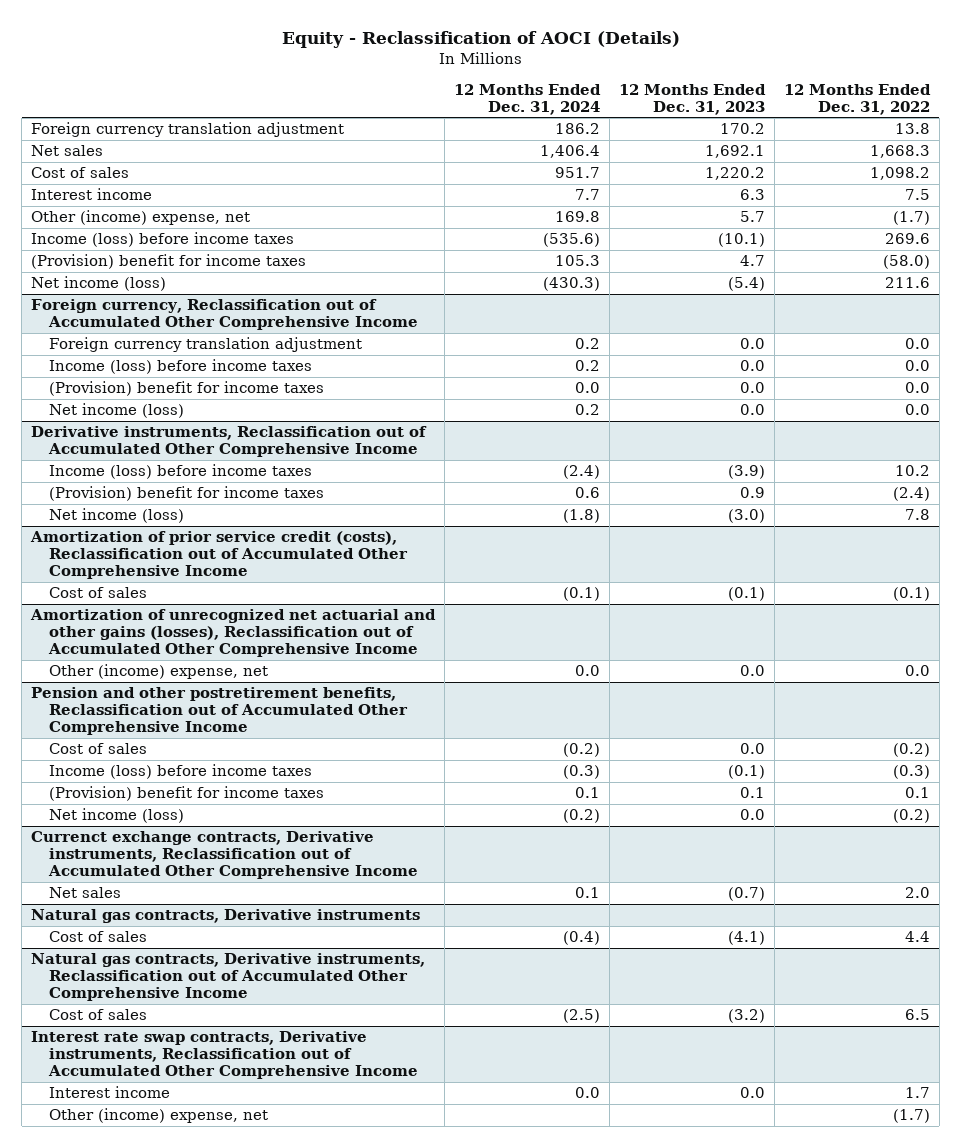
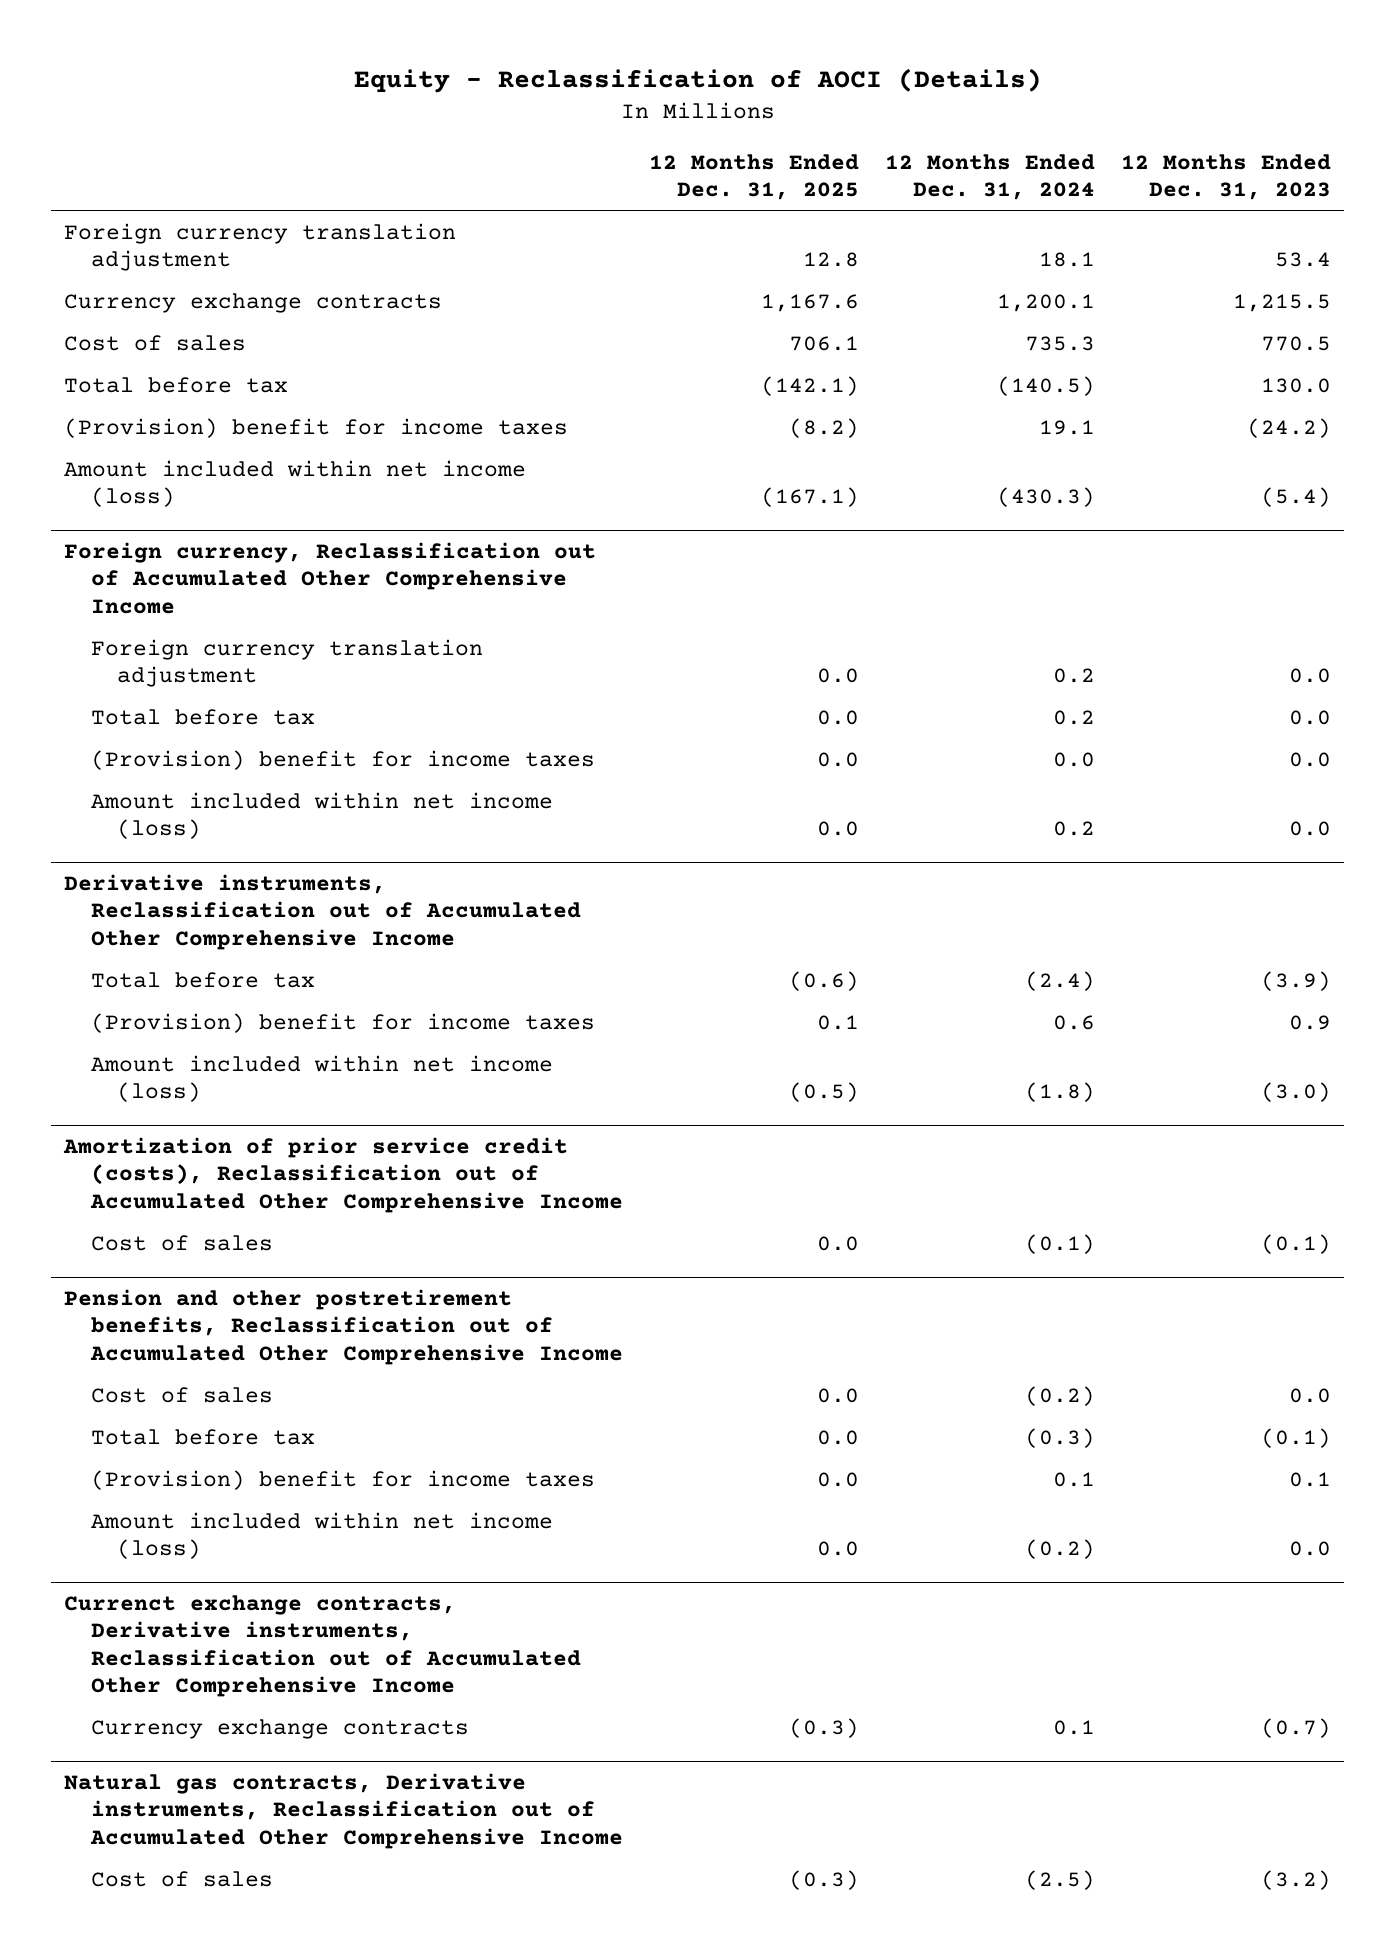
[783,83,931,115] 12 Months Ended Dec. 31, 2022 -> none
none -> [648,153,859,200] 12 Months Ended Dec. 31, 2025
[31,145,104,157] Net sales -> none
[31,188,153,201] Interest income -> none
[31,210,251,226] Other (income) expense, net -> none
[555,123,601,135] 186.2 -> [1038,251,1095,267] 18.1
[719,123,765,135] 170.2 -> [1274,251,1331,267] 53.4
none -> [64,292,443,313] Currency exchange contracts
[555,167,601,179] 951.7 -> [1024,335,1095,351] 735.3
[704,167,765,181] 1,220.2 -> [1260,335,1331,351] 770.5
[31,232,295,248] Income (loss) before income taxes -> [64,376,289,393] Total before tax
[543,233,601,248] (535.6) -> [996,375,1095,396] (140.5)
[717,233,765,248] (10.1) -> [1260,377,1331,393] 130.0
[555,255,601,267] 105.3 -> [1038,419,1095,435] 19.1
[739,255,765,267] 4.7 -> [1246,417,1331,438] (24.2)
[31,276,167,292] Net income (loss) -> [64,459,527,507] Amount included within net income (loss)
[48,359,312,375] Income (loss) before income taxes -> [90,708,315,725] Total before tax
[48,403,184,419] Net income (loss) -> [90,791,553,839] Amount included within net income (loss)
[48,464,312,480] Income (loss) before income taxes -> [90,971,315,988] Total before tax
[48,508,184,524] Net income (loss) -> [90,1054,553,1102] Amount included within net income (loss)
[30,609,437,658] Amortization of unrecognized net actuarial and other gains (losses), Reclassification out of Accumulated Other Comprehensive Income -> none
[48,664,268,680] Other (income) expense, net -> none
[48,764,312,780] Income (loss) before income taxes -> [90,1428,315,1445] Total before tax
[48,808,184,824] Net income (loss) -> [90,1511,553,1559] Amount included within net income (loss)
[31,909,421,924] Natural gas contracts, Derivative instruments -> none
[48,931,147,943] Cost of sales -> none
[48,887,121,899] Net sales -> [90,1718,469,1739] Currency exchange contracts
[31,1031,418,1080] Interest rate swap contracts, Derivative instruments, Reclassification out of Accumulated Other Comprehensive Income -> none
[48,1086,170,1099] Interest income -> none
[48,1108,268,1124] Other (income) expense, net -> none

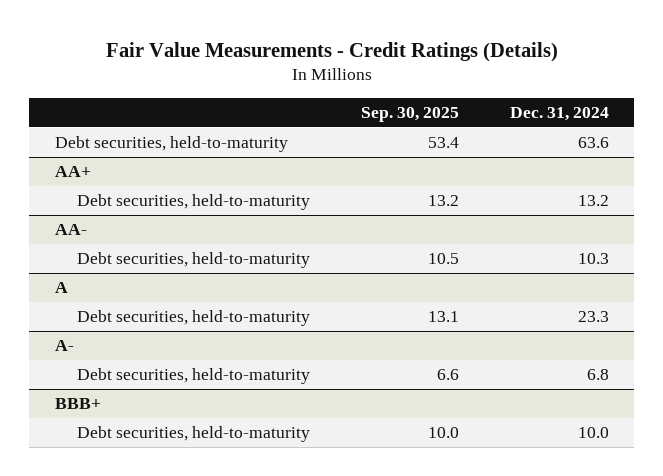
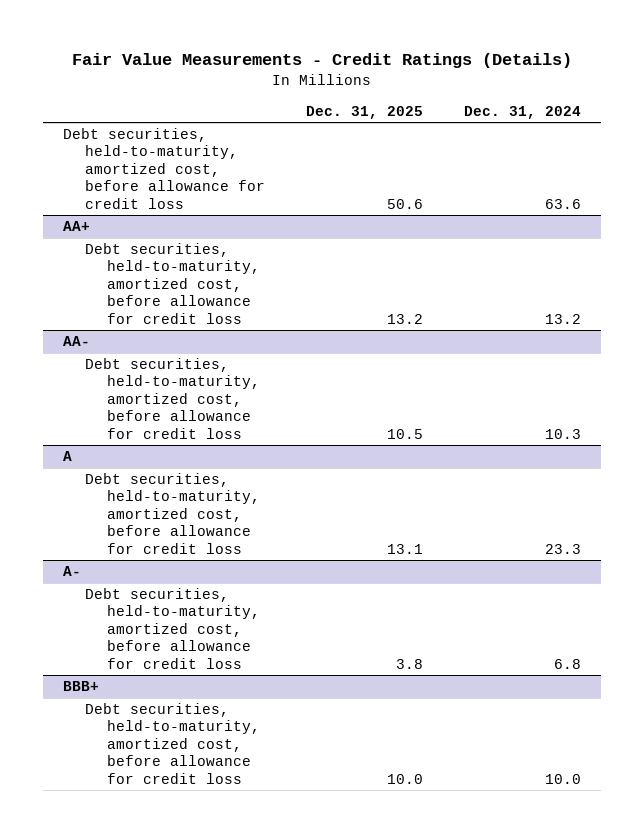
[360,107,459,123] Sep. 30, 2025 -> none
none -> [305,105,423,119] Dec. 31, 2025
[54,136,288,153] Debt securities, held-to-maturity -> [63,128,266,209] Debt securities, held-to-maturity, amortized cost, before allowance for credit loss
[76,194,310,211] Debt securities, held-to-maturity -> [85,243,261,324] Debt securities, held-to-maturity, amortized cost, before allowance for credit loss
[76,252,310,269] Debt securities, held-to-maturity -> [85,358,261,439] Debt securities, held-to-maturity, amortized cost, before allowance for credit loss
[76,310,310,327] Debt securities, held-to-maturity -> [85,473,261,554] Debt securities, held-to-maturity, amortized cost, before allowance for credit loss
[76,368,310,385] Debt securities, held-to-maturity -> [85,588,261,669] Debt securities, held-to-maturity, amortized cost, before allowance for credit loss
[76,426,310,443] Debt securities, held-to-maturity -> [85,703,261,784] Debt securities, held-to-maturity, amortized cost, before allowance for credit loss

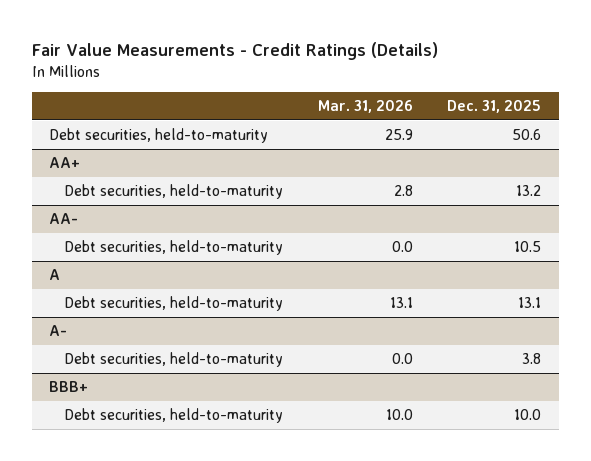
[463,105,581,119] Dec. 31, 2024 -> none
none -> [317,100,413,114] Mar. 31, 2026
[63,128,266,209] Debt securities, held-to-maturity, amortized cost, before allowance for credit loss -> [49,128,269,144] Debt securities, held-to-maturity
[85,243,261,324] Debt securities, held-to-maturity, amortized cost, before allowance for credit loss -> [63,184,283,200] Debt securities, held-to-maturity
[85,358,261,439] Debt securities, held-to-maturity, amortized cost, before allowance for credit loss -> [63,240,283,256] Debt securities, held-to-maturity
[85,473,261,554] Debt securities, held-to-maturity, amortized cost, before allowance for credit loss -> [63,296,283,312] Debt securities, held-to-maturity
[85,588,261,669] Debt securities, held-to-maturity, amortized cost, before allowance for credit loss -> [63,352,283,368] Debt securities, held-to-maturity
[85,703,261,784] Debt securities, held-to-maturity, amortized cost, before allowance for credit loss -> [63,408,283,424] Debt securities, held-to-maturity

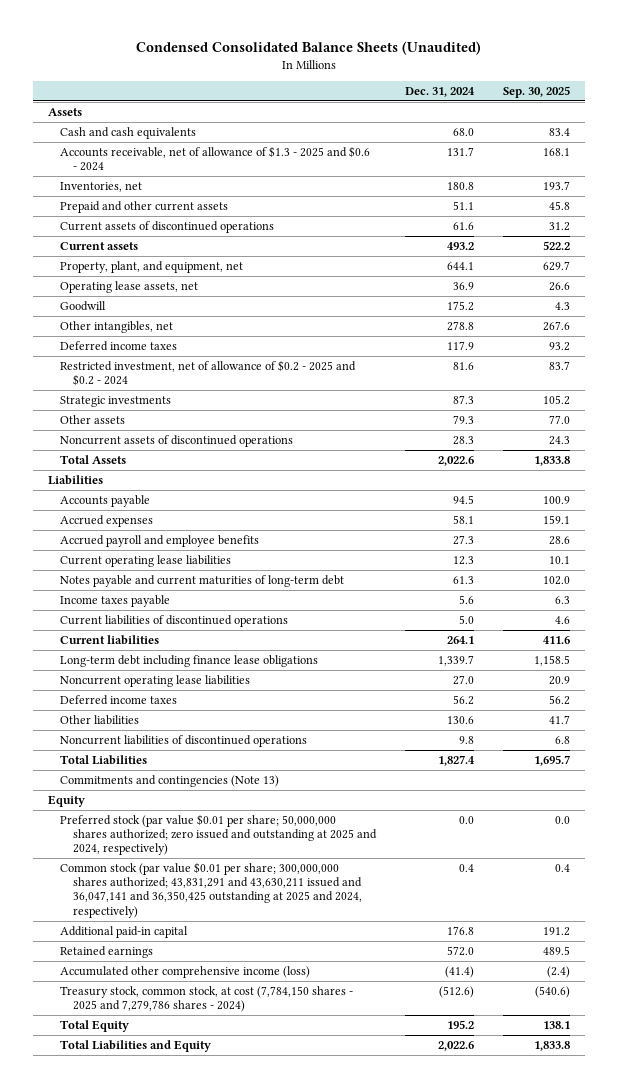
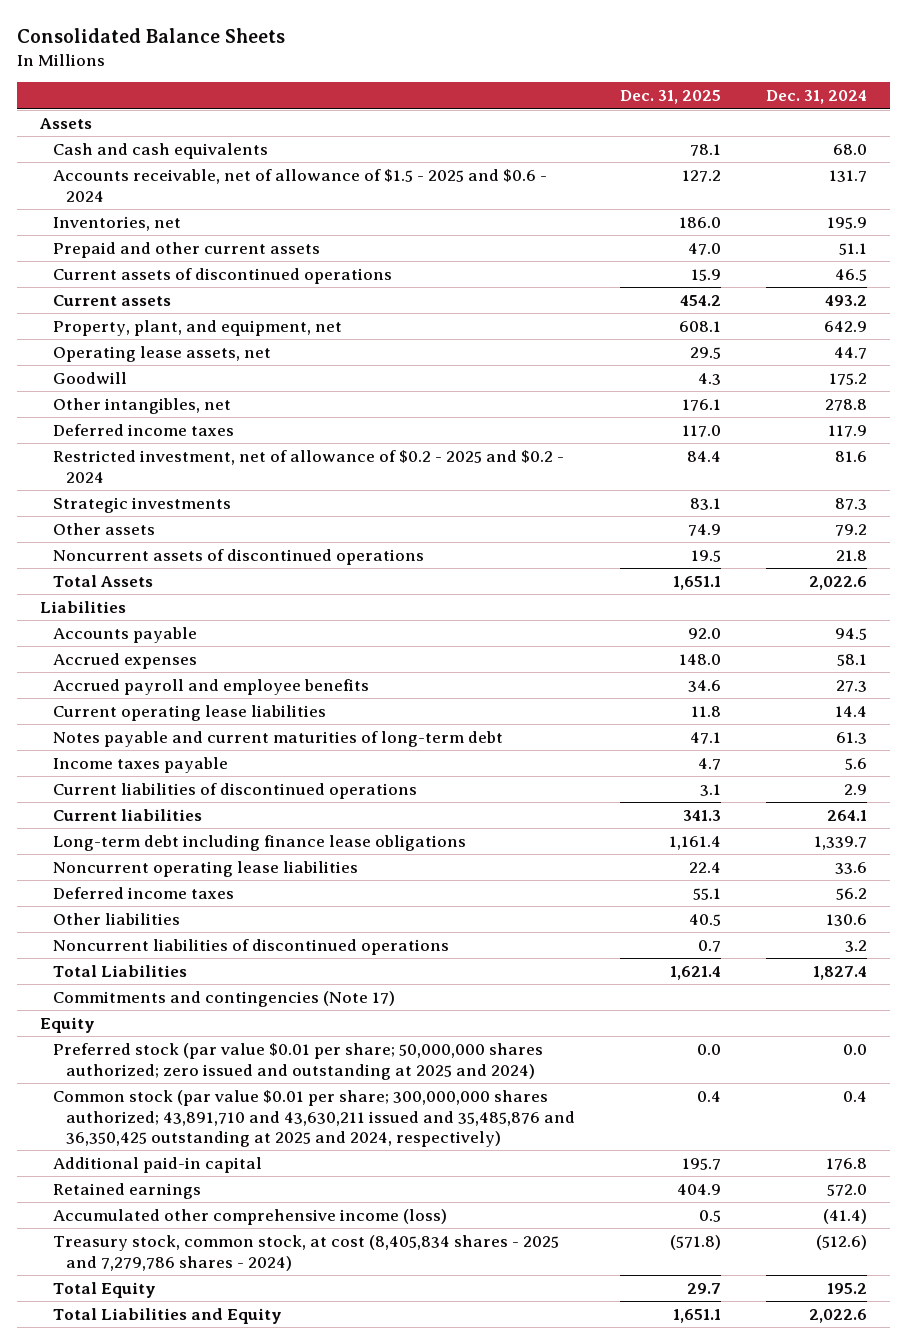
[135,41,481,56] Condensed Consolidated Balance Sheets (Unaudited) -> [16,28,285,44] Consolidated Balance Sheets
[503,86,571,99] Sep. 30, 2025 -> none
none -> [619,90,721,105] Dec. 31, 2025
[60,145,371,172] Accounts receivable, net of allowance of $1.3 - 2025 and $0.6 - 2024 -> [52,168,547,202] Accounts receivable, net of allowance of $1.5 - 2025 and $0.6 - 2024
[447,181,475,190] 180.8 -> [826,216,867,229] 195.9
[453,221,475,230] 61.6 -> [834,268,867,281] 46.5
[447,261,475,270] 644.1 -> [823,320,867,332] 642.9
[453,281,475,290] 36.9 -> [833,346,867,359] 44.7
[453,414,475,424] 79.3 -> [834,523,867,536] 79.2
[453,435,475,445] 28.3 -> [835,549,867,561] 21.8
[453,555,475,565] 12.3 -> [834,705,867,717] 14.4
[459,614,475,624] 5.0 -> [843,783,867,795] 2.9
[453,674,475,685] 27.0 -> [834,861,867,874] 33.6
[459,735,475,744] 9.8 -> [844,939,867,952] 3.2
[60,774,280,787] Commitments and contingencies (Note 13) -> [52,990,395,1007] Commitments and contingencies (Note 17)
[60,813,378,856] Preferred stock (par value $0.01 per share; 50,000,000 shares authorized; zero issued and outstanding at 2025 and 2024, respectively) -> [52,1042,543,1080] Preferred stock (par value $0.01 per share; 50,000,000 shares authorized; zero issued and outstanding at 2025 and 2024)
[60,861,363,918] Common stock (par value $0.01 per share; 300,000,000 shares authorized; 43,831,291 and 43,630,211 issued and 36,047,141 and 36,350,425 outstanding at 2025 and 2024, respectively) -> [52,1089,575,1148] Common stock (par value $0.01 per share; 300,000,000 shares authorized; 43,891,710 and 43,630,211 issued and 35,485,876 and 36,350,425 outstanding at 2025 and 2024, respectively)
[60,985,354,1013] Treasury stock, common stock, at cost (7,784,150 shares - 2025 and 7,279,786 shares - 2024) -> [52,1234,559,1271] Treasury stock, common stock, at cost (8,405,834 shares - 2025 and 7,279,786 shares - 2024)

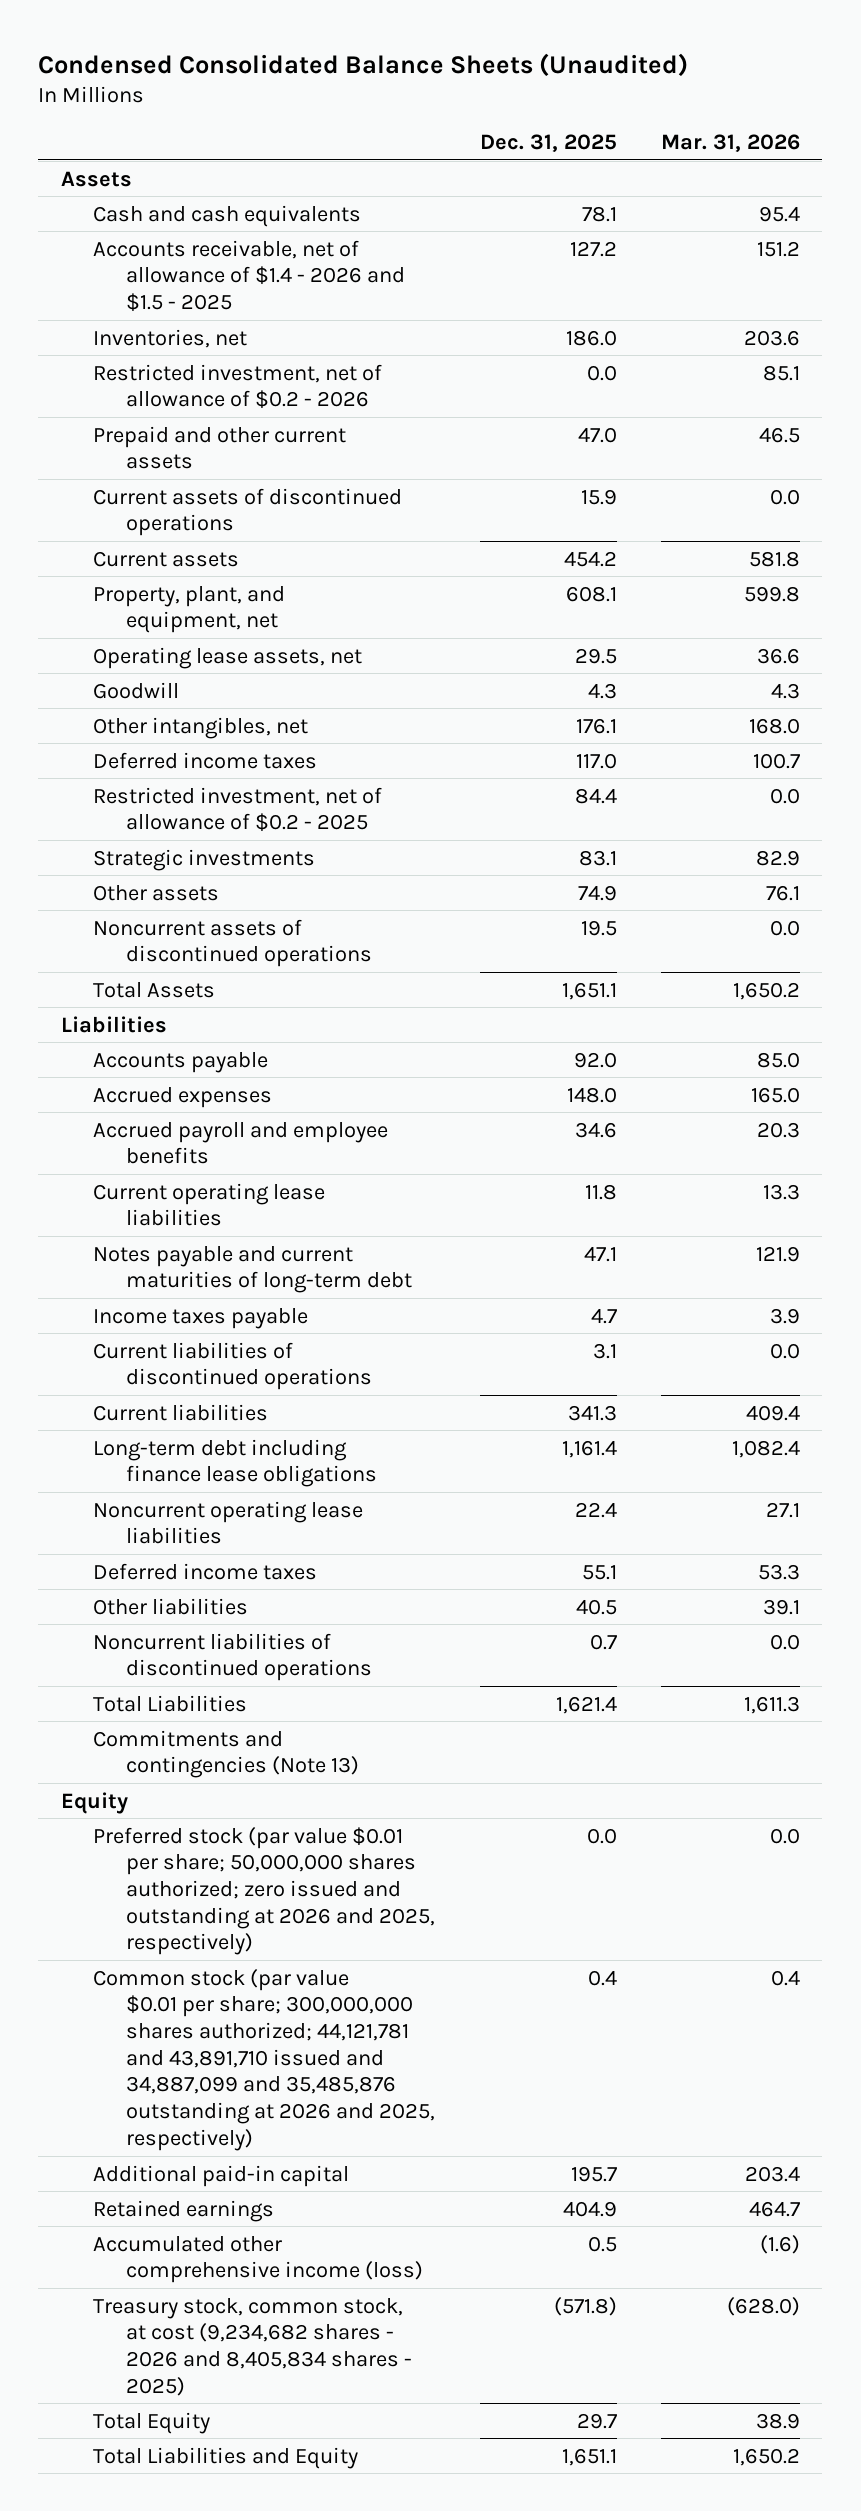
[16,28,285,44] Consolidated Balance Sheets -> [38,52,689,77] Condensed Consolidated Balance Sheets (Unaudited)
[765,90,867,105] Dec. 31, 2024 -> none
none -> [661,134,801,153] Mar. 31, 2026
[52,168,547,202] Accounts receivable, net of allowance of $1.5 - 2025 and $0.6 - 2024 -> [93,239,406,313] Accounts receivable, net of allowance of $1.4 - 2026 and $1.5 - 2025
none -> [93,363,383,410] Restricted investment, net of allowance of $0.2 - 2026
[52,449,564,483] Restricted investment, net of allowance of $0.2 - 2025 and $0.2 - 2024 -> [93,786,383,833] Restricted investment, net of allowance of $0.2 - 2025
[52,990,395,1007] Commitments and contingencies (Note 17) -> [93,1729,360,1779] Commitments and contingencies (Note 13)
[52,1042,543,1080] Preferred stock (par value $0.01 per share; 50,000,000 shares authorized; zero issued and outstanding at 2025 and 2024) -> [93,1826,436,1956] Preferred stock (par value $0.01 per share; 50,000,000 shares authorized; zero issued and outstanding at 2026 and 2025, respectively)
[52,1089,575,1148] Common stock (par value $0.01 per share; 300,000,000 shares authorized; 43,891,710 and 43,630,211 issued and 35,485,876 and 36,350,425 outstanding at 2025 and 2024, respectively) -> [93,1968,436,2151] Common stock (par value $0.01 per share; 300,000,000 shares authorized; 44,121,781 and 43,891,710 issued and 34,887,099 and 35,485,876 outstanding at 2026 and 2025, respectively)
[52,1234,559,1271] Treasury stock, common stock, at cost (8,405,834 shares - 2025 and 7,279,786 shares - 2024) -> [93,2297,413,2396] Treasury stock, common stock, at cost (9,234,682 shares - 2026 and 8,405,834 shares - 2025)

